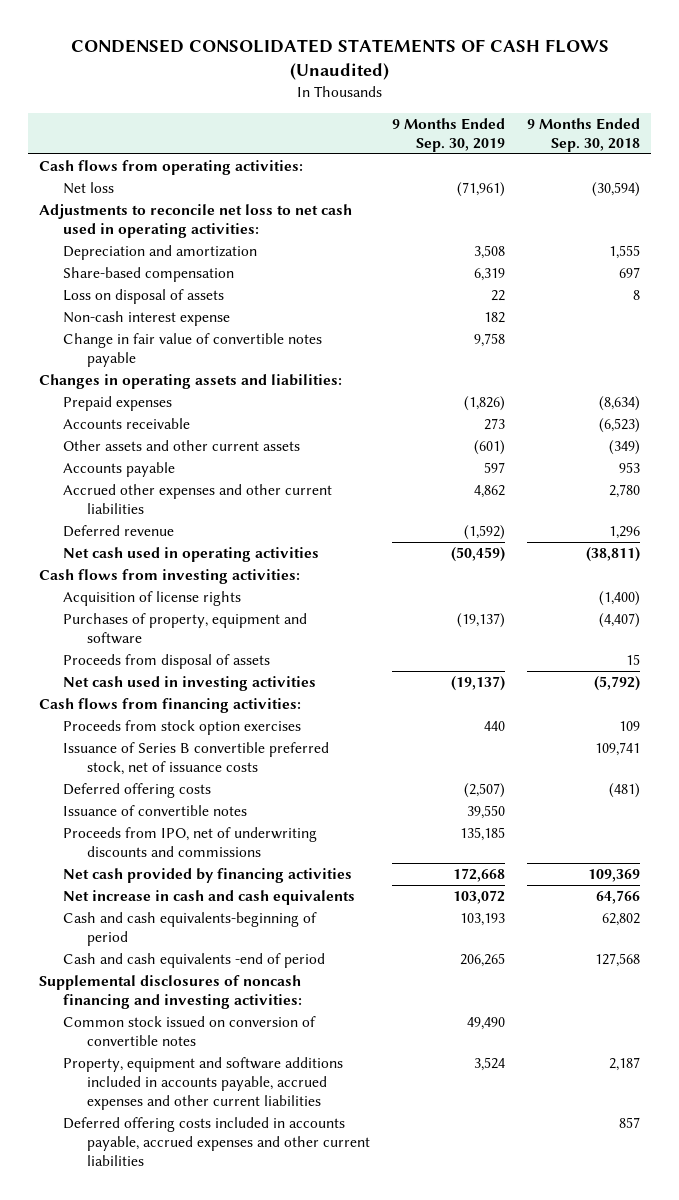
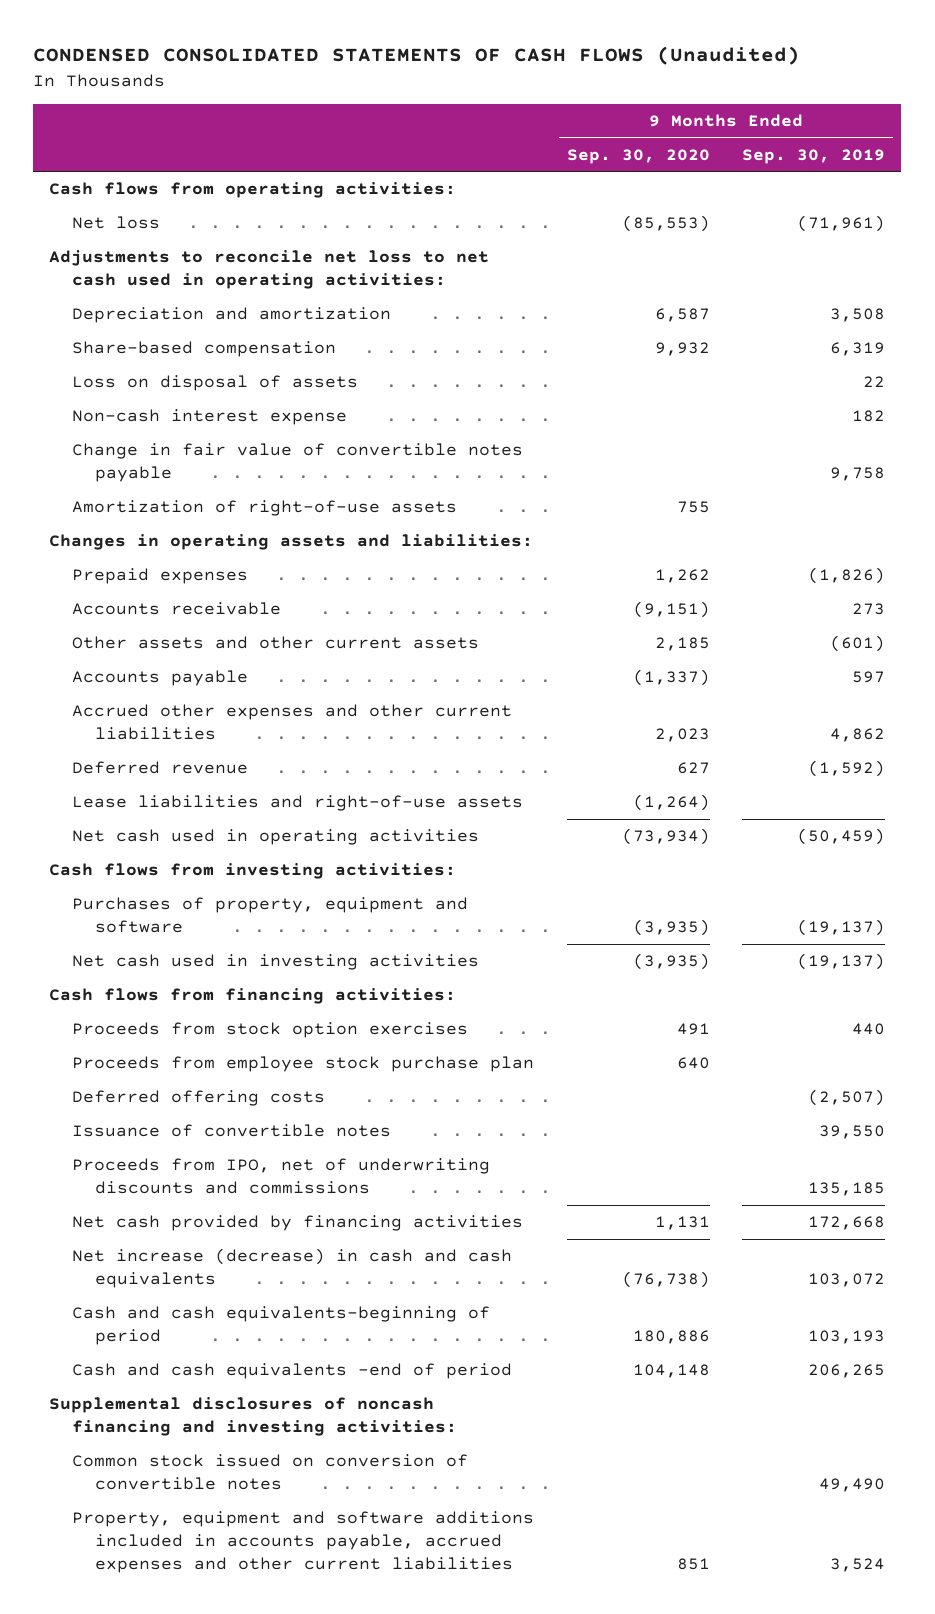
[526,117,640,152] 9 Months Ended Sep. 30, 2018 -> none
none -> [566,148,710,164] Sep. 30, 2020
none -> [72,500,458,517] Amortization of right-of-use assets
none -> [72,795,524,812] Lease liabilities and right-of-use assets
[63,591,242,607] Acquisition of license rights -> none
[63,654,271,670] Proceeds from disposal of assets -> none
[63,742,330,775] Issuance of Series B convertible preferred stock, net of issuance costs -> none
none -> [72,1056,535,1073] Proceeds from employee stock purchase plan
[63,890,356,906] Net increase in cash and cash equivalents -> [72,1248,513,1289] Net increase (decrease) in cash and cash equivalents
[63,1117,370,1166] Deferred offering costs included in accounts payable, accrued expenses and other current liabilities -> none

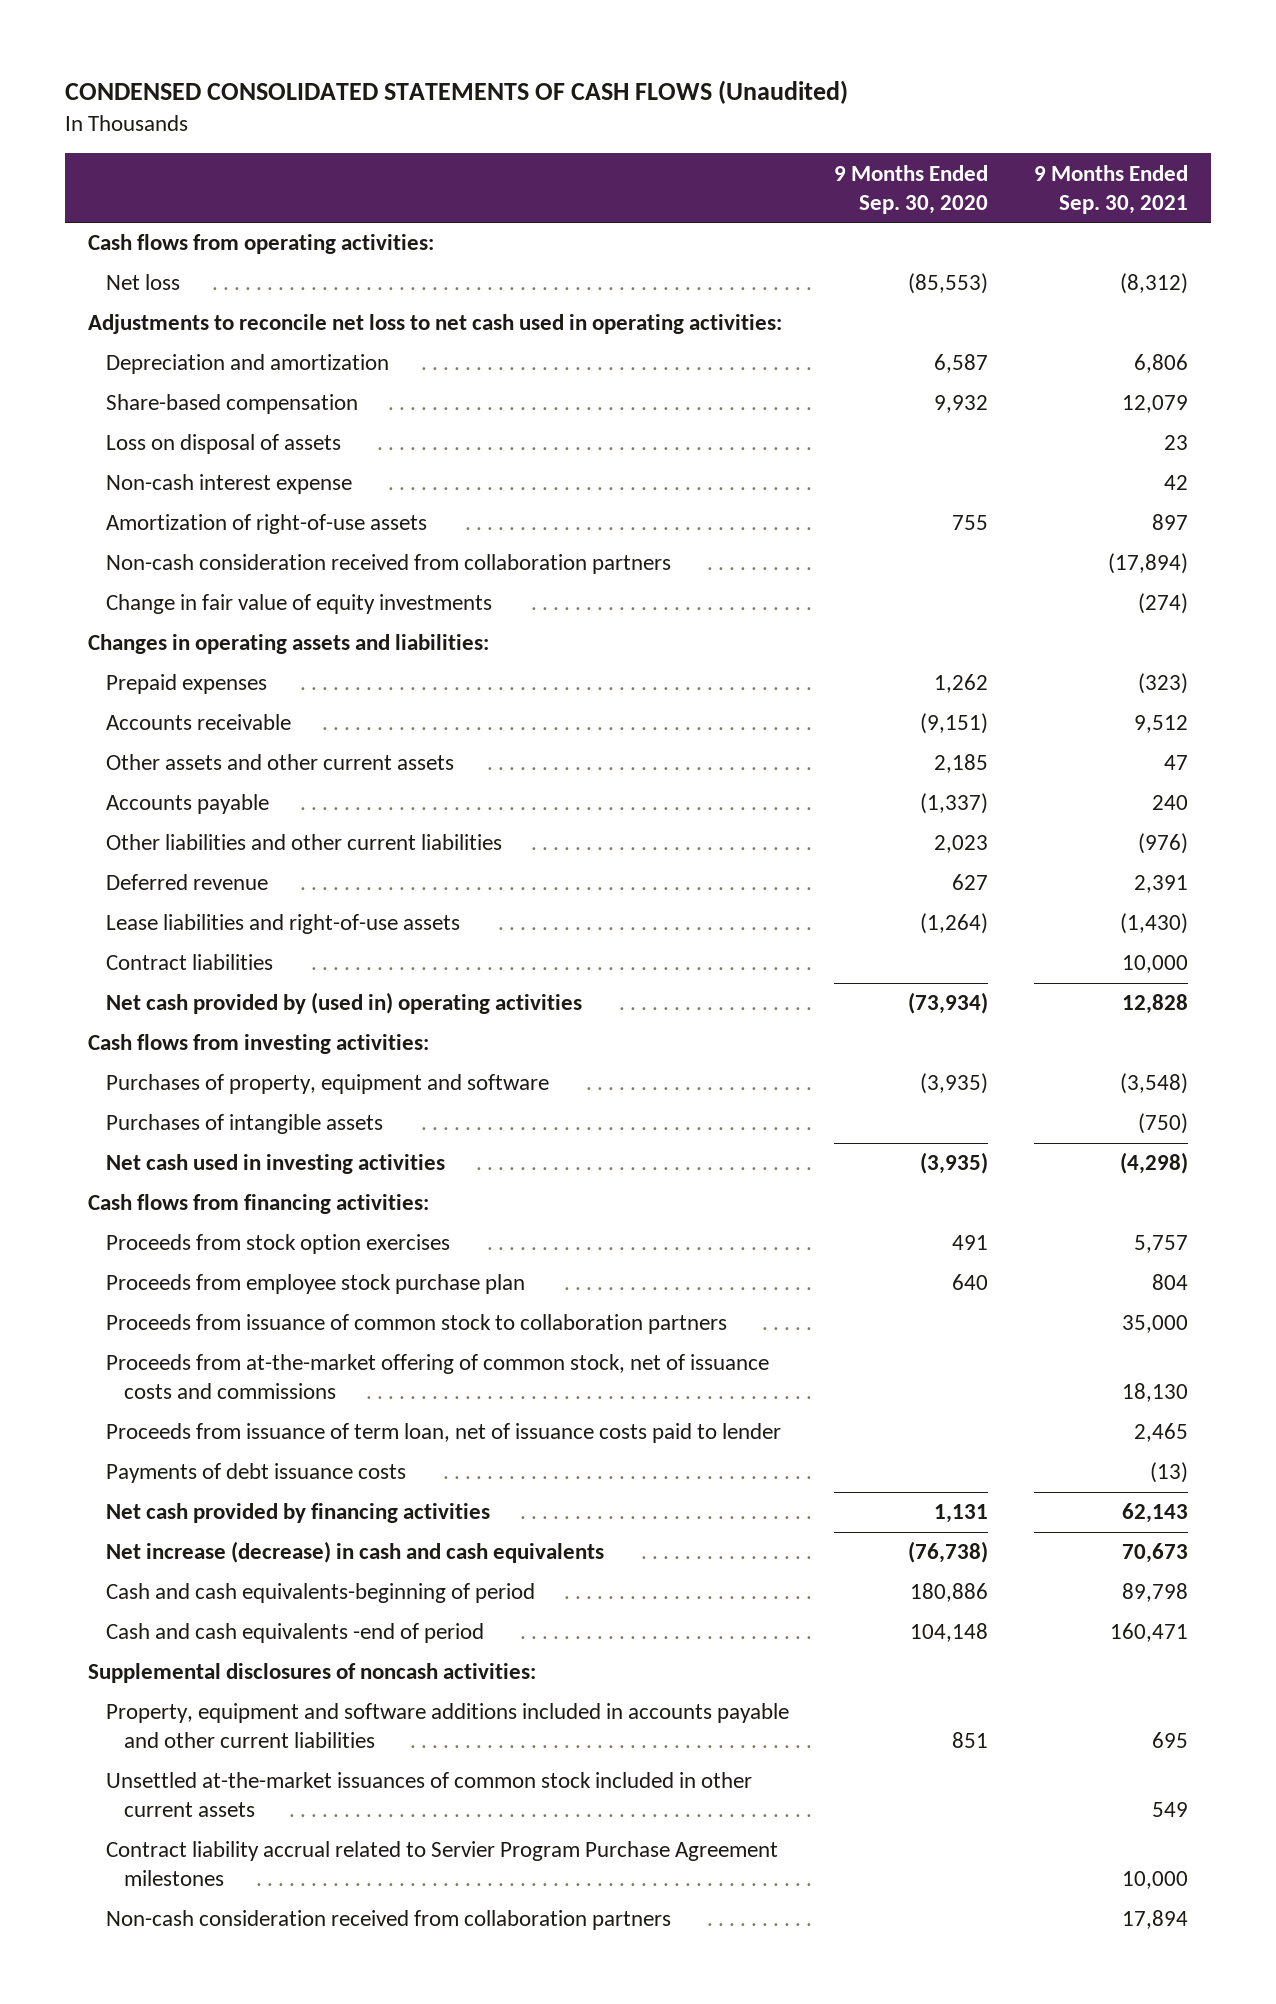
[742,148,886,164] Sep. 30, 2019 -> none
none -> [1033,164,1188,214] 9 Months Ended Sep. 30, 2021
[72,443,524,483] Change in fair value of convertible notes payable -> none
none -> [105,554,671,575] Non-cash consideration received from collaboration partners
none -> [105,594,492,615] Change in fair value of equity investments
[72,704,513,741] Accrued other expenses and other current liabilities -> [105,834,502,851] Other liabilities and other current liabilities
none -> [105,954,273,971] Contract liabilities
[72,829,480,846] Net cash used in operating activities -> [105,992,582,1015] Net cash provided by (used in) operating activities
none -> [105,1114,383,1135] Purchases of intangible assets
[72,1090,326,1107] Deferred offering costs -> none
[72,1124,392,1138] Issuance of convertible notes -> none
[72,1158,491,1195] Proceeds from IPO, net of underwriting discounts and commissions -> none
none -> [105,1314,727,1335] Proceeds from issuance of common stock to collaboration partners
none -> [105,1354,769,1400] Proceeds from at-the-market offering of common stock, net of issuance costs and commissions
none -> [105,1423,781,1444] Proceeds from issuance of term loan, net of issuance costs paid to lender
none -> [105,1463,406,1484] Payments of debt issuance costs
[72,1454,469,1491] Common stock issued on conversion of convertible notes -> none
[49,1397,458,1437] Supplemental disclosures of noncash financing and investing activities: -> [88,1663,537,1684] Supplemental disclosures of noncash activities:
[72,1511,535,1574] Property, equipment and software additions included in accounts payable, accrued expenses and other current liabilities -> [105,1703,789,1749] Property, equipment and software additions included in accounts payable and other current liabilities
none -> [105,1772,752,1818] Unsettled at-the-market issuances of common stock included in other current assets
none -> [105,1841,778,1887] Contract liability accrual related to Servier Program Purchase Agreement milestones
none -> [105,1910,671,1931] Non-cash consideration received from collaboration partners

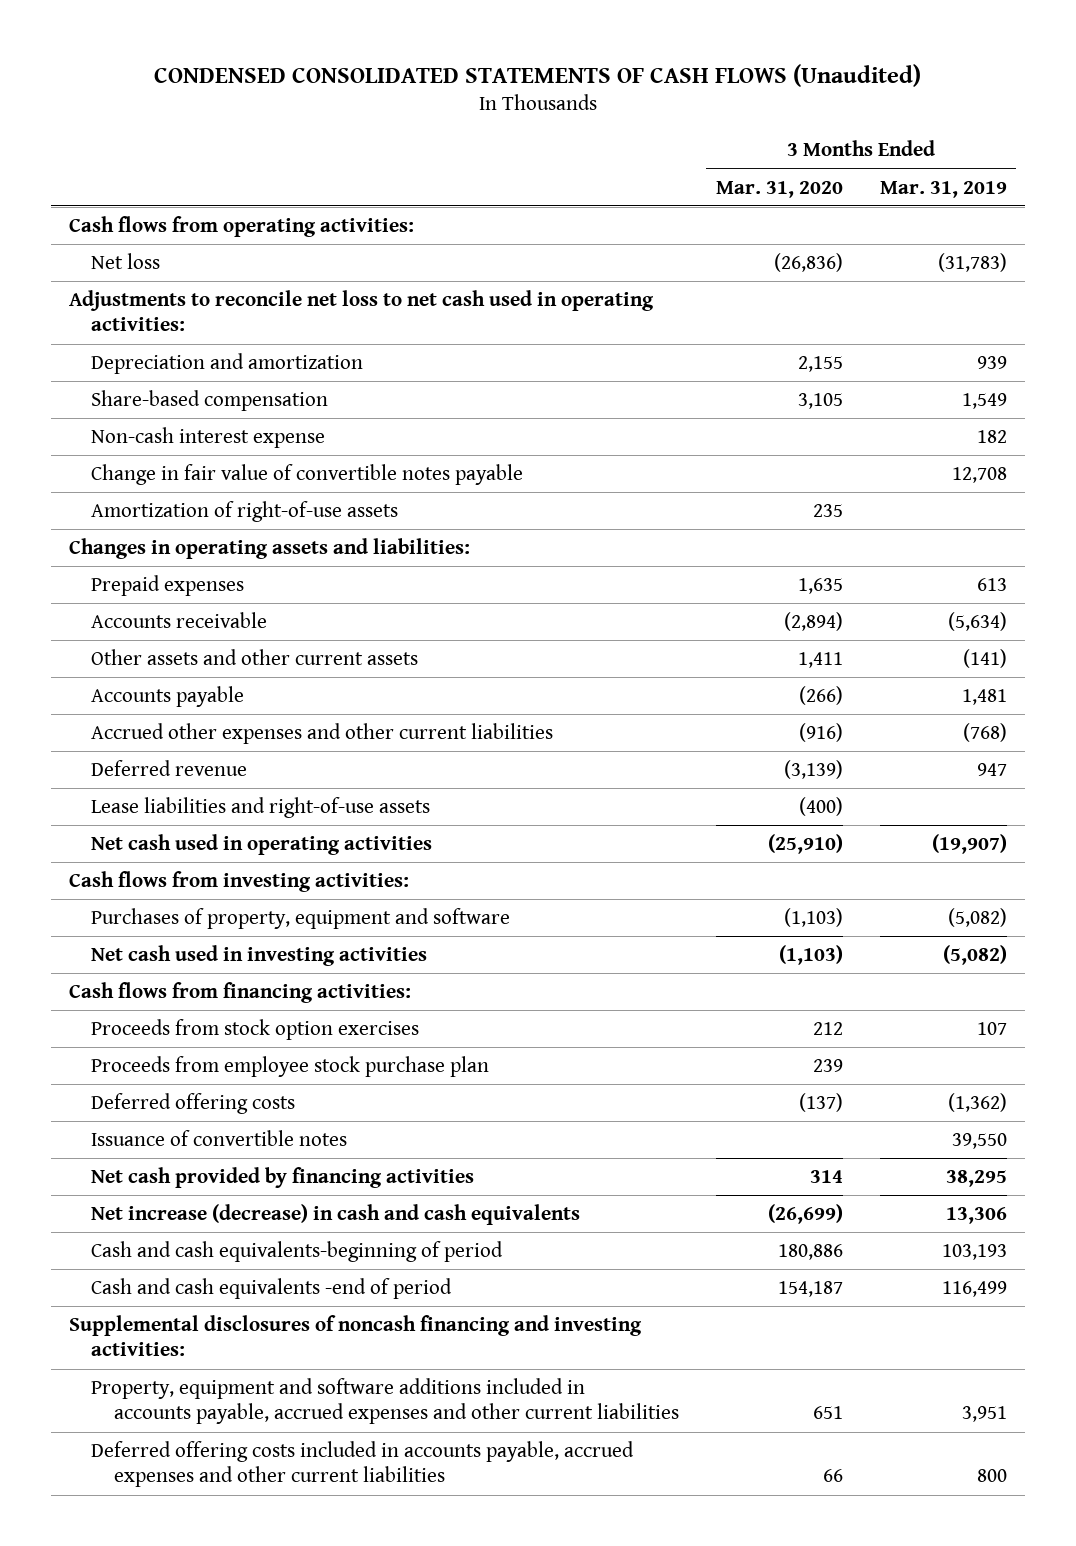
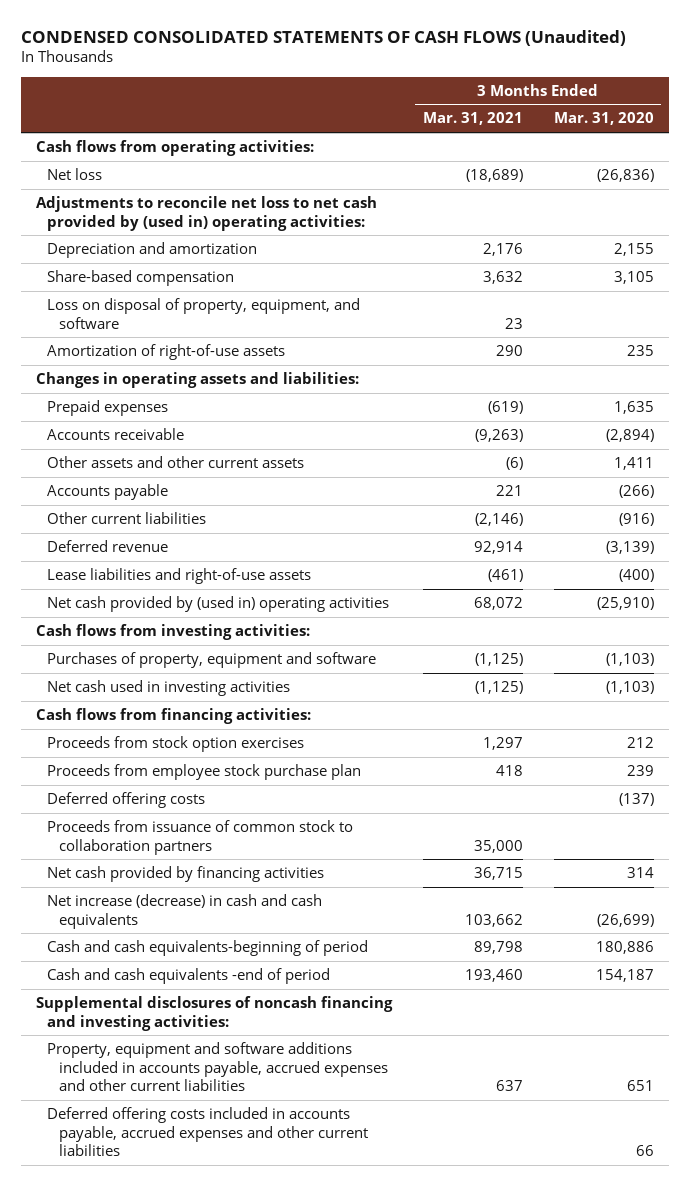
[879,180,1007,198] Mar. 31, 2019 -> none
none -> [422,112,523,126] Mar. 31, 2021
[69,290,655,332] Adjustments to reconcile net loss to net cash used in operating activities: -> [35,195,377,231] Adjustments to reconcile net loss to net cash provided by (used in) operating activities:
[91,427,326,449] Non-cash interest expense -> none
[91,464,524,486] Change in fair value of convertible notes payable -> none
none -> [47,297,361,329] Loss on disposal of property, equipment, and software
[91,723,554,745] Accrued other expenses and other current liabilities -> [47,511,207,524] Other current liabilities
[91,834,433,856] Net cash used in operating activities -> [47,595,390,612] Net cash provided by (used in) operating activities
[91,1130,348,1147] Issuance of convertible notes -> none
none -> [47,819,354,855] Proceeds from issuance of common stock to collaboration partners

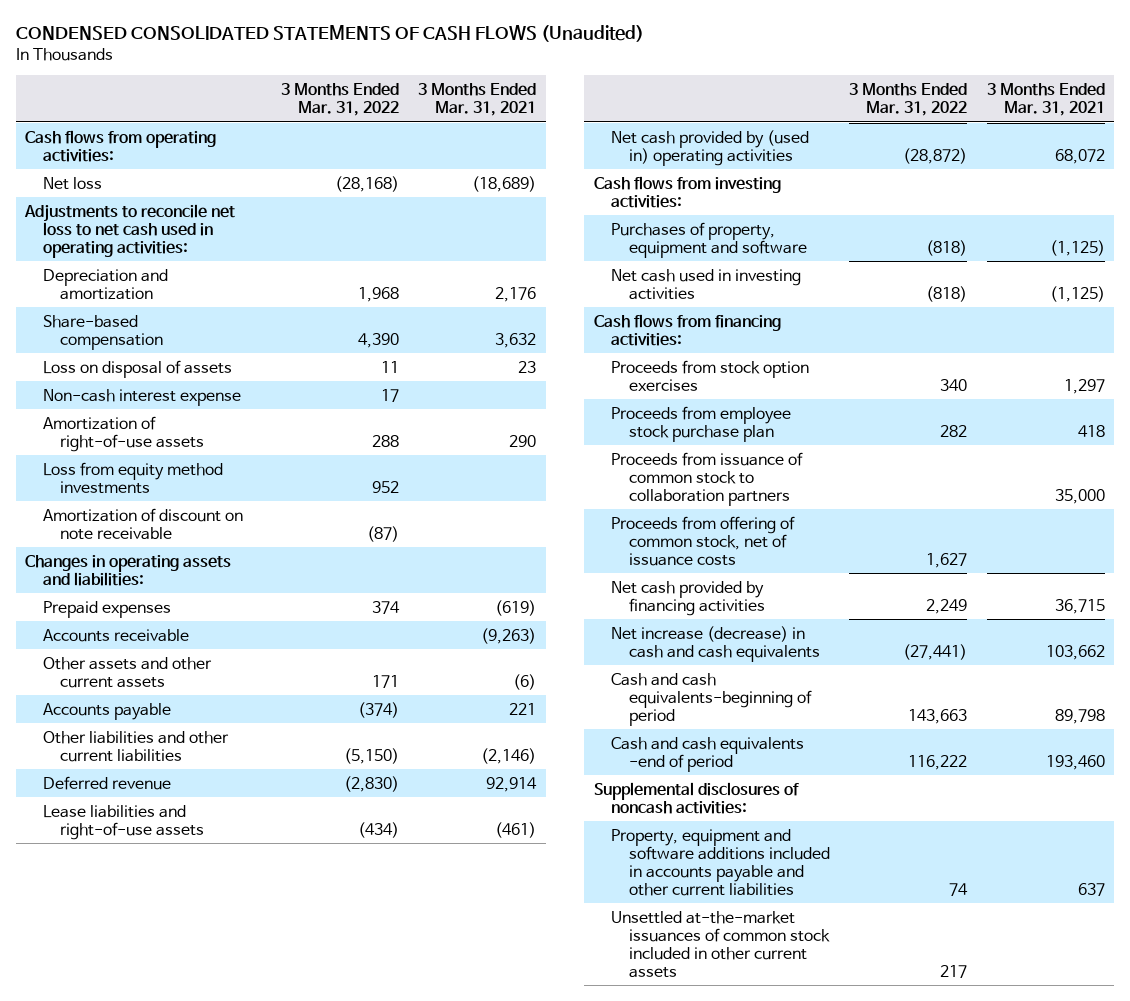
[553,112,654,126] Mar. 31, 2020 -> none
none -> [280,83,399,117] 3 Months Ended Mar. 31, 2022
[35,195,377,231] Adjustments to reconcile net loss to net cash provided by (used in) operating activities: -> [24,203,236,258] Adjustments to reconcile net loss to net cash used in operating activities:
[47,297,361,329] Loss on disposal of property, equipment, and software -> [42,359,232,378] Loss on disposal of assets
none -> [42,388,241,406] Non-cash interest expense
none -> [42,461,223,494] Loss from equity method investments
none -> [42,507,243,540] Amortization of discount on note receivable
[47,511,207,524] Other current liabilities -> [42,730,229,762] Other liabilities and other current liabilities
[47,791,206,808] Deferred offering costs -> none
none -> [611,515,796,566] Proceeds from offering of common stock, net of issuance costs
[47,1106,368,1157] Deferred offering costs included in accounts payable, accrued expenses and other current liabilities -> none
[35,995,393,1031] Supplemental disclosures of noncash financing and investing activities: -> [593,781,799,814] Supplemental disclosures of noncash activities:
[47,1041,388,1092] Property, equipment and software additions included in accounts payable, accrued expenses and other current liabilities -> [611,828,830,896] Property, equipment and software additions included in accounts payable and other current liabilities
none -> [611,910,830,978] Unsettled at-the-market issuances of common stock included in other current assets

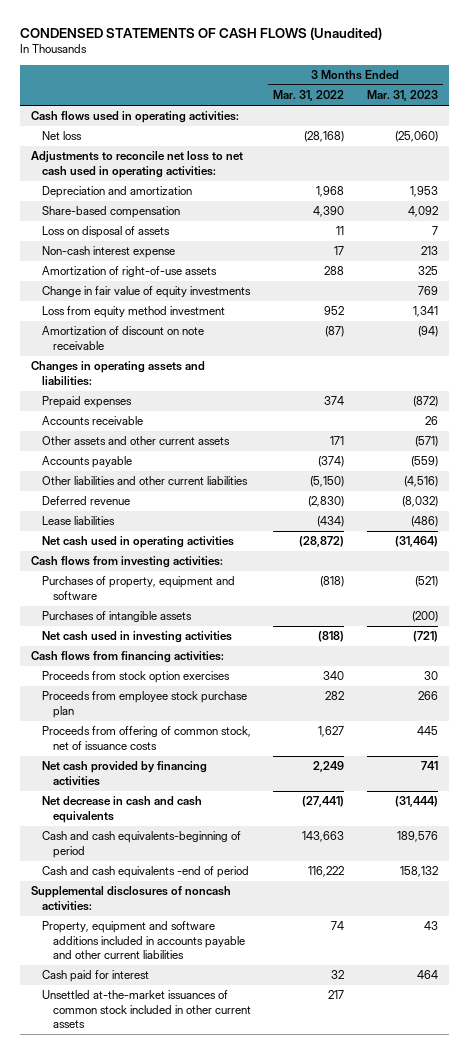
[15,25,644,43] CONDENSED CONSOLIDATED STATEMENTS OF CASH FLOWS (Unaudited) -> [19,26,382,40] CONDENSED STATEMENTS OF CASH FLOWS (Unaudited)
[418,83,537,117] 3 Months Ended Mar. 31, 2021 -> none
none -> [366,90,438,102] Mar. 31, 2023
[25,129,217,162] Cash flows from operating activities: -> [30,111,239,124] Cash flows used in operating activities:
none -> [41,286,251,299] Change in fair value of equity investments
[42,461,223,494] Loss from equity method investments -> [41,306,225,319] Loss from equity method investment
[42,804,205,840] Lease liabilities and right-of-use assets -> [41,516,115,526] Lease liabilities
[611,129,810,166] Net cash provided by (used in) operating activities -> [41,536,234,549] Net cash used in operating activities
none -> [41,611,192,623] Purchases of intangible assets
[611,451,804,506] Proceeds from issuance of common stock to collaboration partners -> none
[611,625,820,662] Net increase (decrease) in cash and cash equivalents -> [41,796,202,823] Net decrease in cash and cash equivalents
none -> [41,970,149,983] Cash paid for interest

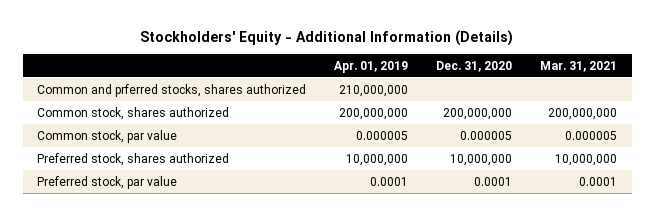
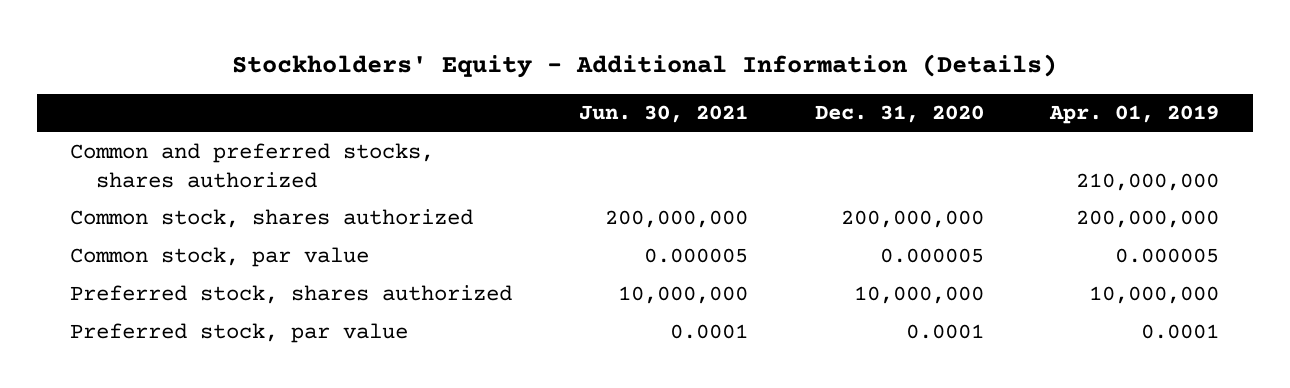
[540,60,618,72] Mar. 31, 2021 -> none
none -> [579,105,749,124] Jun. 30, 2021
[37,83,307,97] Common and prferred stocks, shares authorized -> [70,143,435,188] Common and preferred stocks, shares authorized

